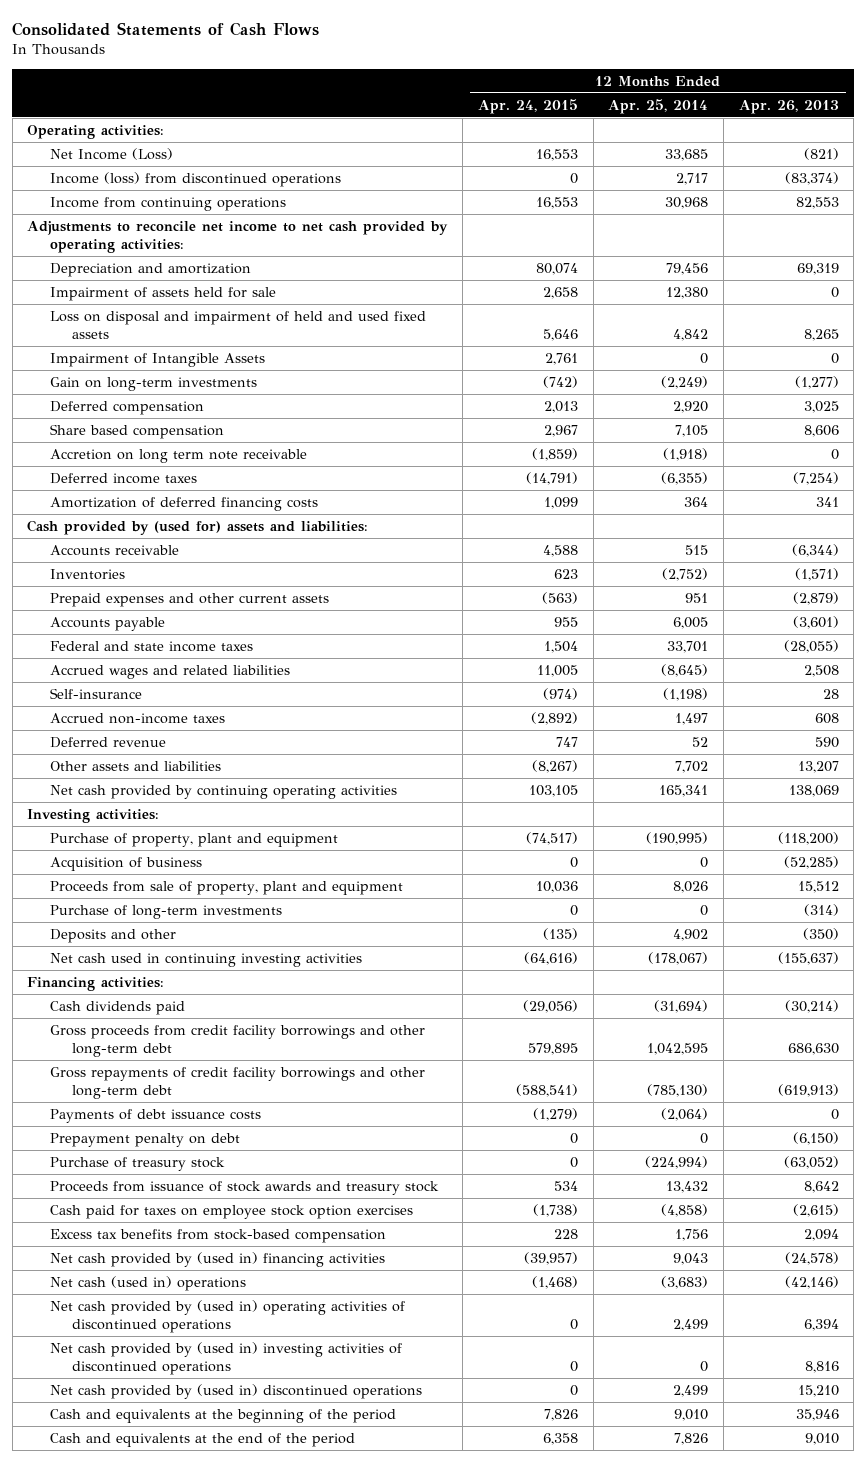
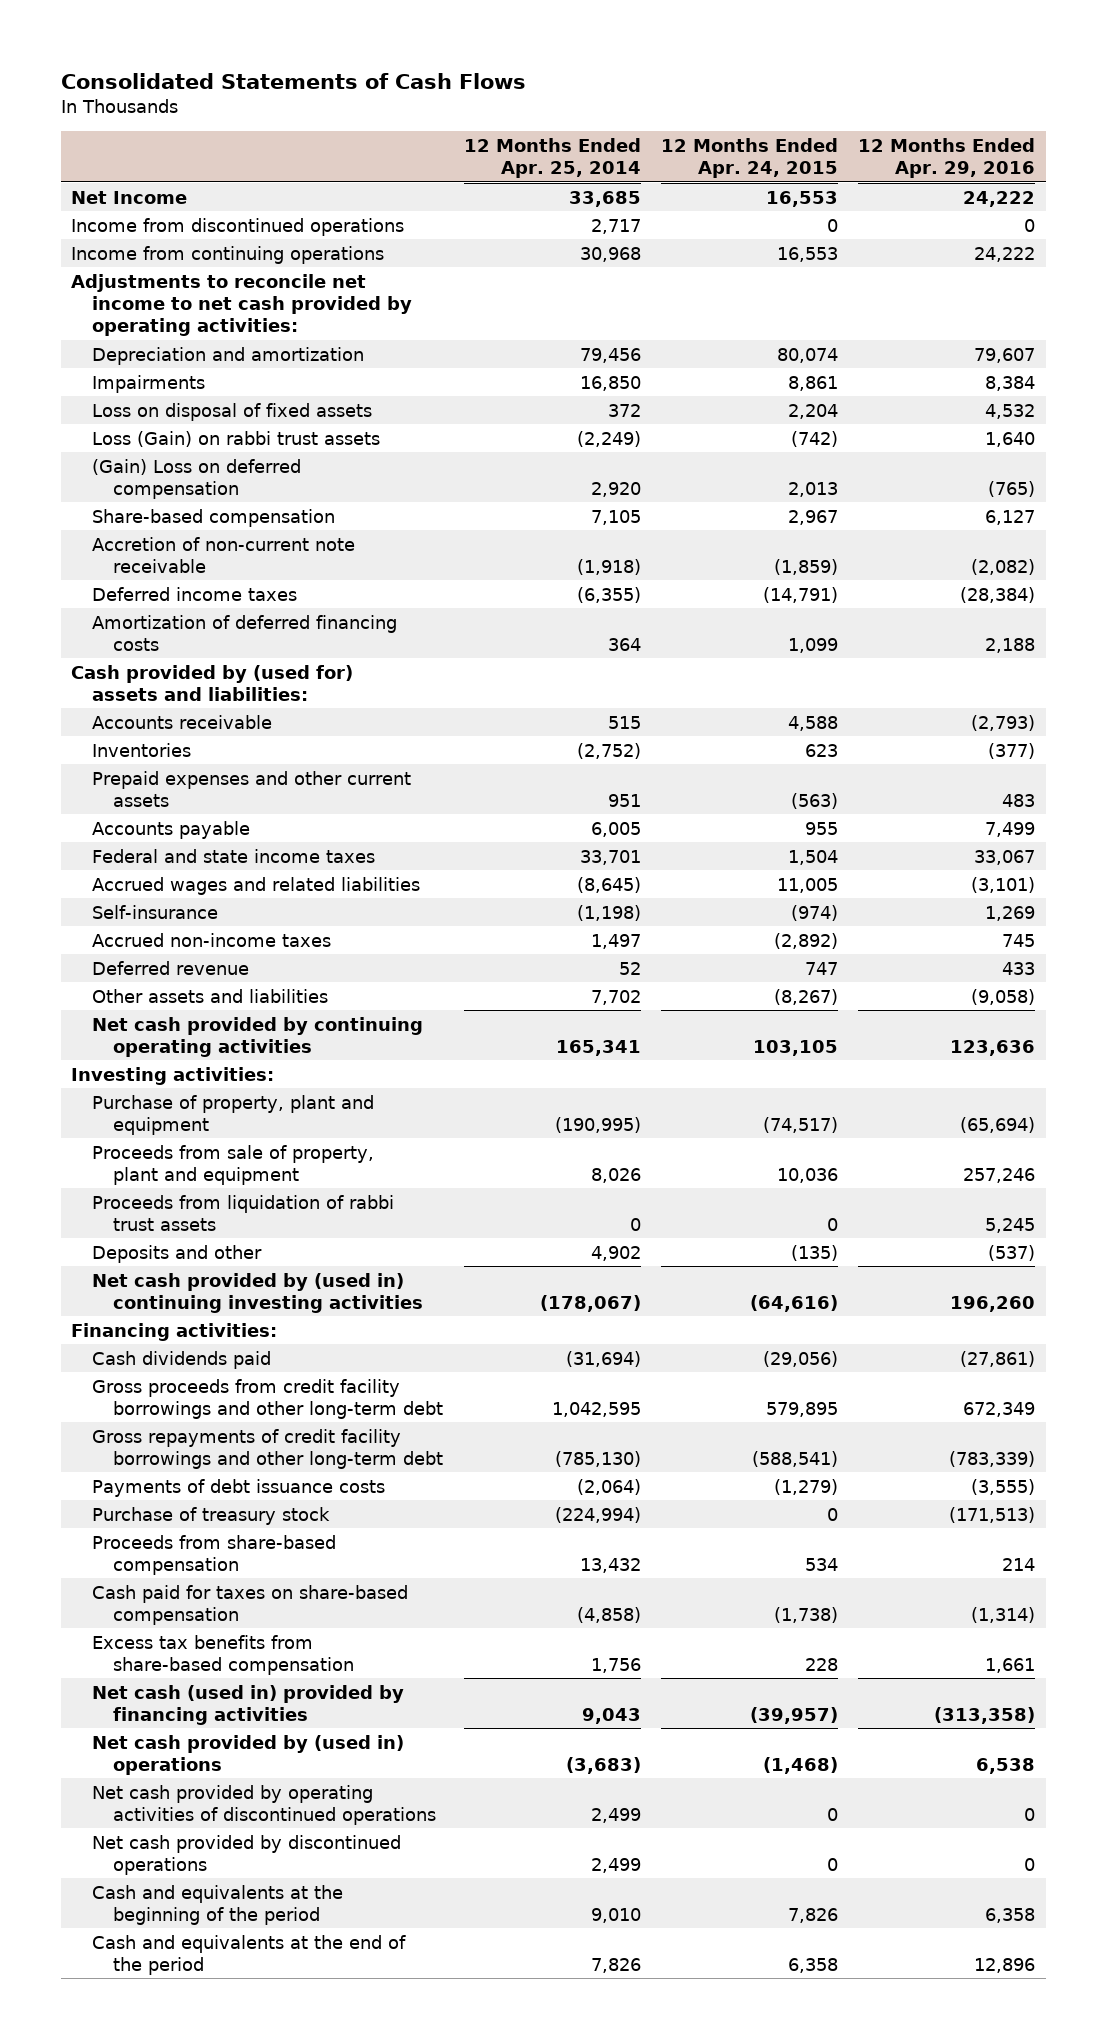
[738,99,839,114] Apr. 26, 2013 -> none
none -> [858,138,1036,179] 12 Months Ended Apr. 29, 2016
[27,124,165,139] Operating activities: -> none
[49,147,173,160] Net Income (Loss) -> [71,190,188,204] Net Income
[49,171,341,187] Income (loss) from discontinued operations -> [71,217,405,236] Income from discontinued operations
[49,286,276,301] Impairment of assets held for sale -> none
[49,352,265,367] Impairment of Intangible Assets -> none
none -> [92,374,206,393] Impairments
[49,310,426,340] Loss on disposal and impairment of held and used fixed assets -> [92,402,373,421] Loss on disposal of fixed assets
[542,329,578,342] 5,646 -> [788,403,839,419] 2,204
[673,329,709,342] 4,842 -> [607,403,641,417] 372
[49,376,257,391] Gain on long-term investments -> [92,430,381,447] Loss (Gain) on rabbi trust assets
[49,400,204,415] Deferred compensation -> [92,458,302,499] (Gain) Loss on deferred compensation
[49,423,224,439] Share based compensation -> [92,508,336,527] Share-based compensation
[49,448,307,463] Accretion on long term note receivable -> [92,536,356,573] Accretion of non-current note receivable
[49,856,202,871] Acquisition of business -> none
[49,904,282,919] Purchase of long-term investments -> none
none -> [92,1194,395,1231] Proceeds from liquidation of rabbi trust assets
[49,952,362,967] Net cash used in continuing investing activities -> [92,1272,424,1313] Net cash provided by (used in) continuing investing activities
[49,1132,240,1147] Prepayment penalty on debt -> none
[49,1341,402,1376] Net cash provided by (used in) investing activities of discontinued operations -> none
[49,1180,439,1195] Proceeds from issuance of stock awards and treasury stock -> [92,1534,337,1575] Proceeds from share-based compensation
[49,1204,413,1219] Cash paid for taxes on employee stock option exercises -> [92,1584,409,1625] Cash paid for taxes on share-based compensation
[49,1228,386,1243] Excess tax benefits from stock-based compensation -> [92,1634,355,1675] Excess tax benefits from share-based compensation
[49,1251,385,1267] Net cash provided by (used in) financing activities -> [92,1684,405,1725] Net cash (used in) provided by financing activities
[49,1275,246,1291] Net cash (used in) operations -> [92,1734,405,1775] Net cash provided by (used in) operations
[49,1299,405,1334] Net cash provided by (used in) operating activities of discontinued operations -> [92,1784,437,1825] Net cash provided by operating activities of discontinued operations
[49,1383,422,1399] Net cash provided by (used in) discontinued operations -> [92,1834,402,1875] Net cash provided by discontinued operations

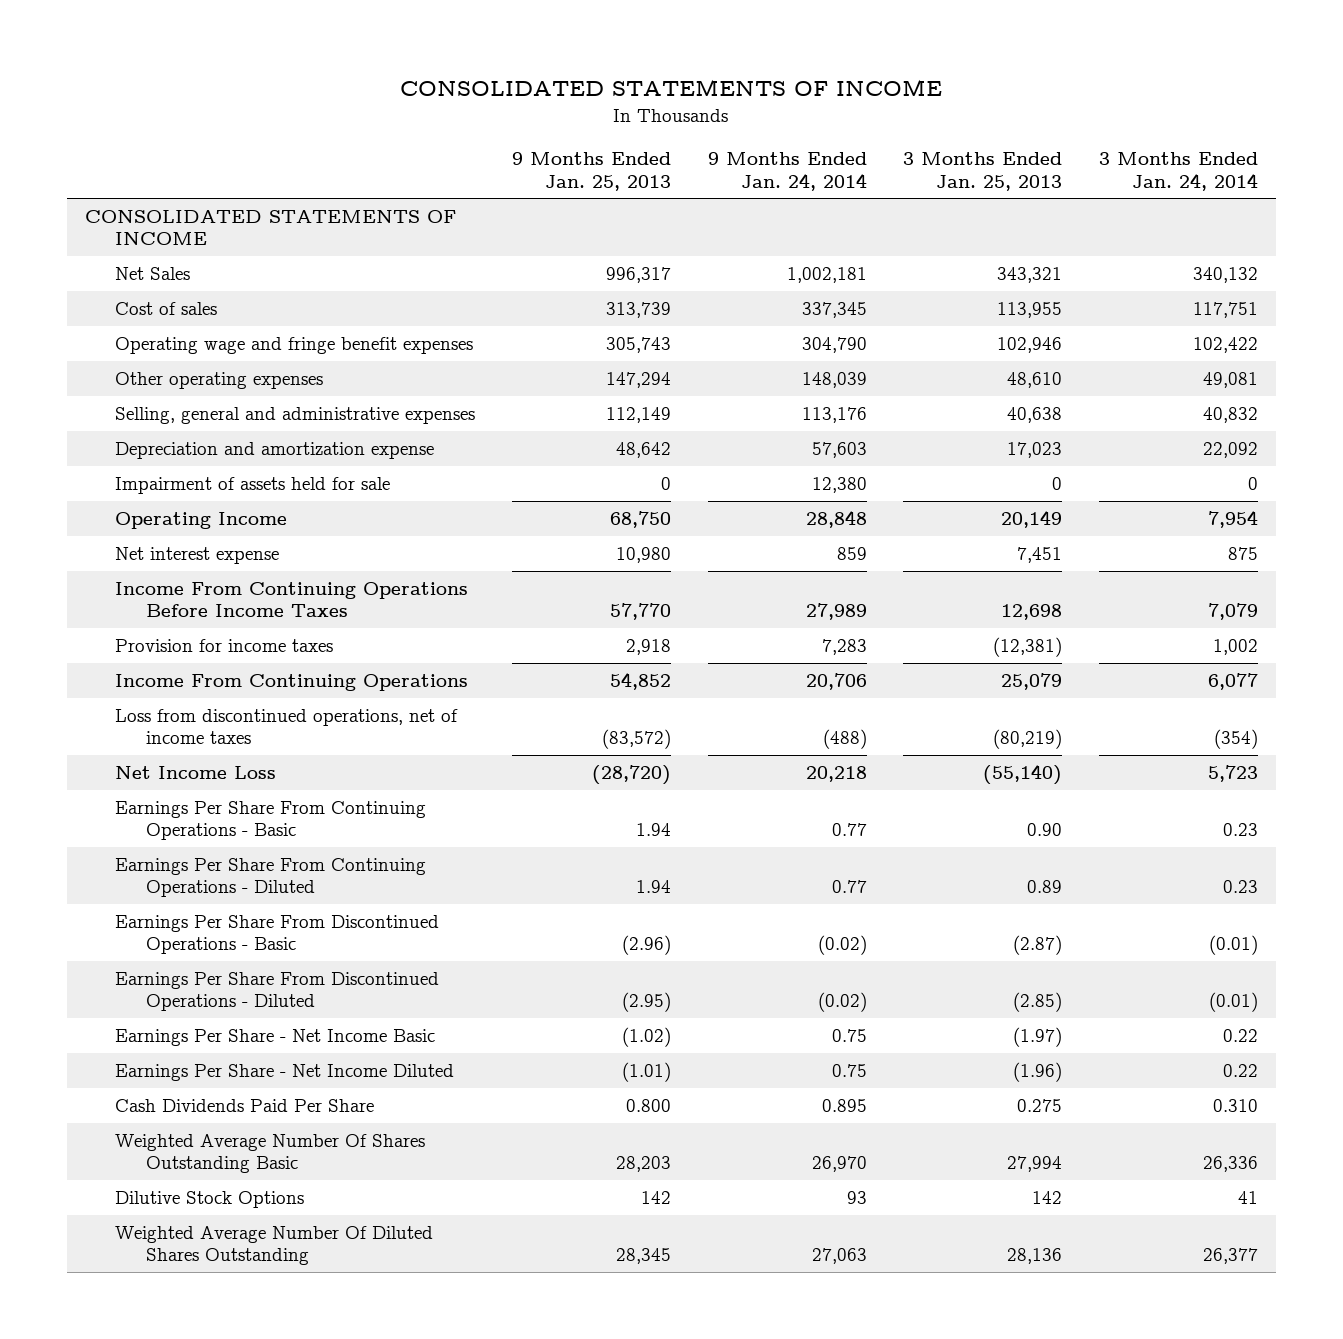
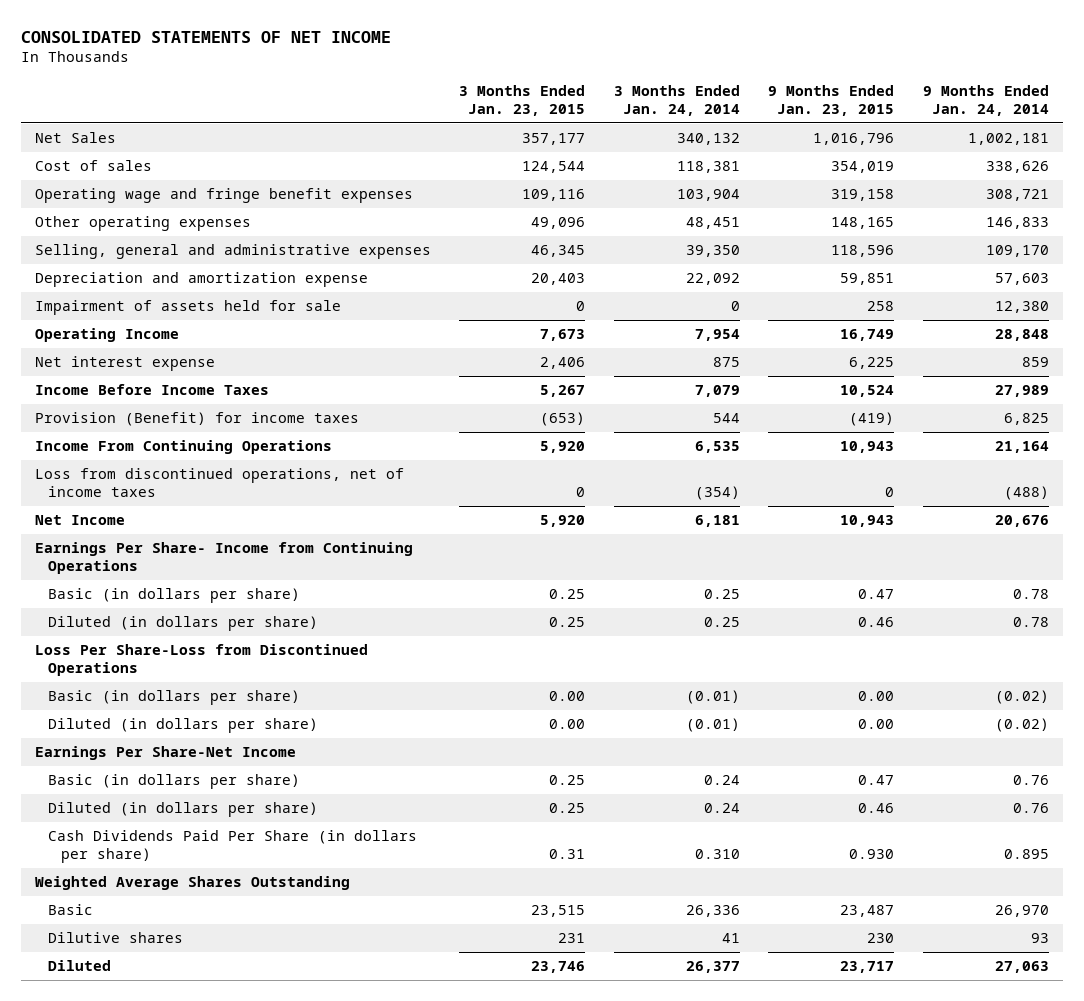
[400,79,943,97] CONSOLIDATED STATEMENTS OF INCOME -> [20,30,391,43] CONSOLIDATED STATEMENTS OF NET INCOME
[512,152,672,191] 9 Months Ended Jan. 25, 2013 -> none
[903,152,1063,191] 3 Months Ended Jan. 25, 2013 -> none
none -> [459,84,586,116] 3 Months Ended Jan. 23, 2015
none -> [768,84,895,116] 9 Months Ended Jan. 23, 2015
[84,209,456,246] CONSOLIDATED STATEMENTS OF INCOME -> none
[801,301,867,318] 337,345 -> [985,161,1049,174] 338,626
[1192,301,1258,318] 117,751 -> [676,161,740,174] 118,381
[801,336,867,353] 304,790 -> [985,189,1049,202] 308,721
[1192,336,1258,353] 102,422 -> [676,189,740,202] 103,904
[801,371,867,388] 148,039 -> [985,217,1049,230] 146,833
[1202,371,1258,388] 49,081 -> [685,217,740,230] 48,451
[801,406,867,423] 113,176 -> [985,245,1049,258] 109,170
[1202,406,1258,423] 40,832 -> [685,245,740,258] 39,350
[115,581,469,618] Income From Continuing Operations Before Income Taxes -> [34,384,269,396] Income Before Income Taxes
[115,638,334,652] Provision for income taxes -> [34,412,359,427] Provision (Benefit) for income taxes
[821,638,867,655] 7,283 -> [1003,413,1049,426] 6,825
[1212,638,1258,655] 1,002 -> [712,413,740,424] 544
[805,672,867,690] 20,706 -> [994,441,1049,454] 21,164
[1207,672,1258,690] 6,077 -> [694,441,740,454] 6,535
[115,765,277,779] Net Income Loss -> [34,515,125,526] Net Income
[805,765,867,782] 20,218 -> [994,515,1049,528] 20,676
[1207,764,1258,782] 5,723 -> [694,515,740,528] 6,181
none -> [34,542,413,575] Earnings Per Share- Income from Continuing Operations
[115,800,427,841] Earnings Per Share From Continuing Operations - Basic -> [48,588,301,604] Basic (in dollars per share)
[831,823,867,837] 0.77 -> [1012,589,1049,600] 0.78
[1222,823,1258,837] 0.23 -> [703,589,740,600] 0.25
[115,857,427,898] Earnings Per Share From Continuing Operations - Diluted -> [48,616,319,632] Diluted (in dollars per share)
[831,880,867,894] 0.77 -> [1012,617,1049,628] 0.78
[1222,880,1258,894] 0.23 -> [703,617,740,628] 0.25
none -> [34,644,368,677] Loss Per Share-Loss from Discontinued Operations
[115,914,440,955] Earnings Per Share From Discontinued Operations - Basic -> [48,690,301,706] Basic (in dollars per share)
[115,971,440,1012] Earnings Per Share From Discontinued Operations - Diluted -> [48,718,319,734] Diluted (in dollars per share)
none -> [34,746,296,761] Earnings Per Share-Net Income
[115,1028,436,1046] Earnings Per Share - Net Income Basic -> [48,774,301,790] Basic (in dollars per share)
[831,1028,867,1042] 0.75 -> [1012,775,1049,786] 0.76
[1222,1028,1258,1042] 0.22 -> [703,775,740,786] 0.24
[115,1063,455,1081] Earnings Per Share - Net Income Diluted -> [48,802,319,818] Diluted (in dollars per share)
[831,1063,867,1077] 0.75 -> [1012,803,1049,814] 0.76
[1222,1063,1258,1077] 0.22 -> [703,803,740,814] 0.24
[115,1098,375,1112] Cash Dividends Paid Per Share -> [48,830,418,864] Cash Dividends Paid Per Share (in dollars per share)
none -> [34,876,350,891] Weighted Average Shares Outstanding
[115,1133,426,1174] Weighted Average Number Of Shares Outstanding Basic -> [48,904,94,916] Basic
[115,1190,305,1208] Dilutive Stock Options -> [48,932,184,944] Dilutive shares
[115,1225,434,1266] Weighted Average Number Of Diluted Shares Outstanding -> [48,960,112,972] Diluted

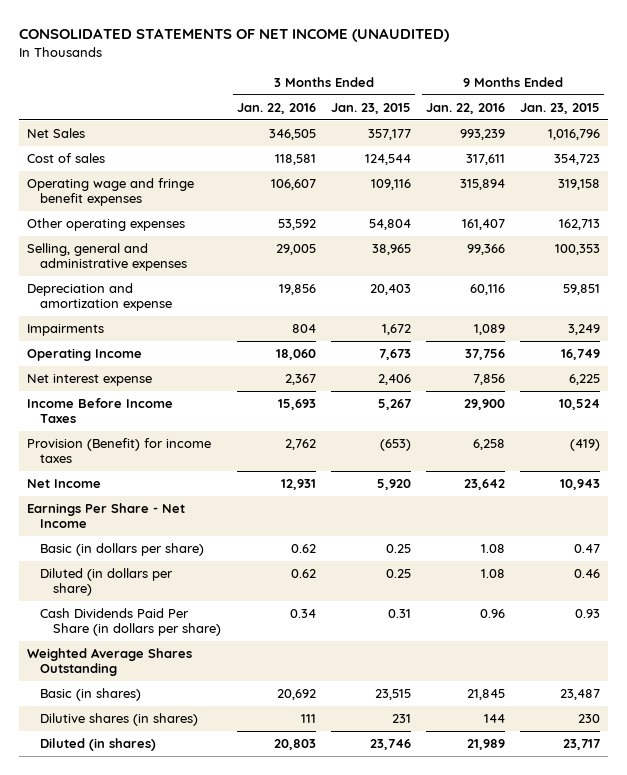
[20,30,391,43] CONSOLIDATED STATEMENTS OF NET INCOME -> [19,28,450,43] CONSOLIDATED STATEMENTS OF NET INCOME (UNAUDITED)
[613,84,740,116] 3 Months Ended Jan. 24, 2014 -> none
[922,84,1049,116] 9 Months Ended Jan. 24, 2014 -> none
none -> [236,102,316,114] Jan. 22, 2016
none -> [426,102,506,114] Jan. 22, 2016
[831,161,895,174] 354,019 -> [554,154,601,166] 354,723
[531,217,586,230] 49,096 -> [368,219,411,231] 54,804
[831,217,895,230] 148,165 -> [559,219,601,231] 162,713
[531,245,586,258] 46,345 -> [371,244,411,256] 38,965
[831,245,895,258] 118,596 -> [555,244,601,256] 100,353
[34,300,341,316] Impairment of assets held for sale -> none
none -> [26,324,104,337] Impairments
[34,440,332,455] Income From Continuing Operations -> none
[34,468,404,498] Loss from discontinued operations, net of income taxes -> none
[48,588,301,604] Basic (in dollars per share) -> none
[48,616,319,632] Diluted (in dollars per share) -> none
[34,644,368,677] Loss Per Share-Loss from Discontinued Operations -> none
[48,690,301,706] Basic (in dollars per share) -> none
[48,718,319,734] Diluted (in dollars per share) -> none
[34,746,296,761] Earnings Per Share-Net Income -> none
[34,542,413,575] Earnings Per Share- Income from Continuing Operations -> [26,503,185,529] Earnings Per Share - Net Income
[849,849,895,860] 0.930 -> [575,609,601,619] 0.93
[48,904,94,916] Basic -> [40,688,142,702] Basic (in shares)
[48,932,184,944] Dilutive shares -> [40,713,199,727] Dilutive shares (in shares)
[48,960,112,972] Diluted -> [40,738,157,752] Diluted (in shares)

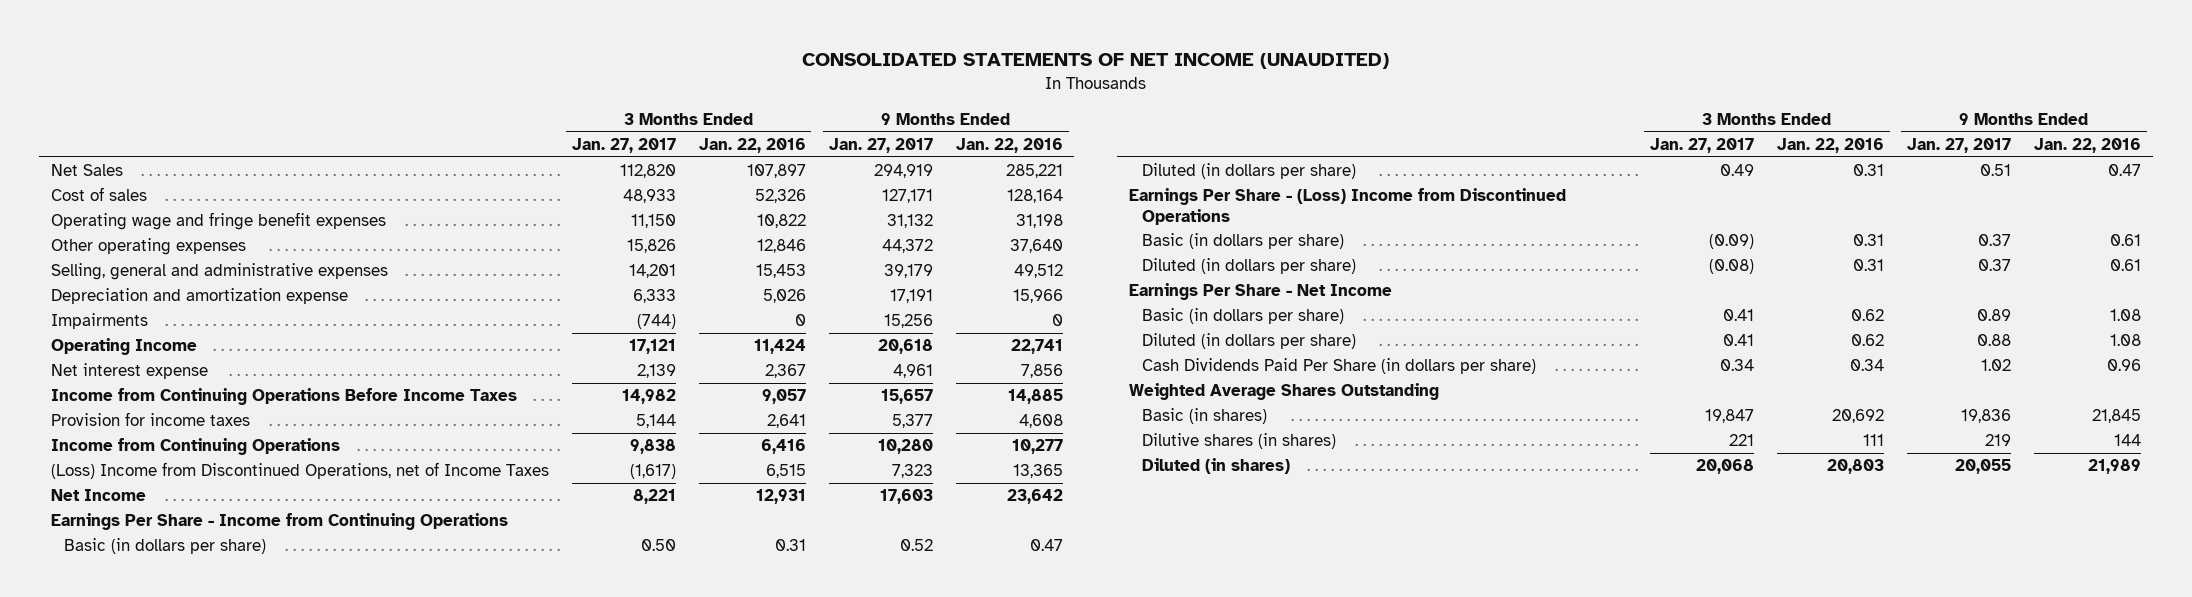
[330,102,411,114] Jan. 23, 2015 -> none
[520,102,601,114] Jan. 23, 2015 -> none
none -> [571,137,676,153] Jan. 27, 2017
none -> [828,137,933,153] Jan. 27, 2017
[268,129,316,141] 346,505 -> [746,164,806,179] 107,897
[460,129,506,141] 993,239 -> [1005,164,1063,179] 285,221
[274,154,316,166] 118,581 -> [754,189,806,204] 52,326
[466,154,506,166] 317,611 -> [1006,189,1063,204] 128,164
[270,179,316,191] 106,607 -> [756,214,806,229] 10,822
[460,179,506,191] 315,894 -> [1015,214,1063,229] 31,198
[277,219,316,231] 53,592 -> [756,239,806,254] 12,846
[462,219,506,231] 161,407 -> [1009,239,1063,254] 37,640
[275,244,316,256] 29,005 -> [755,264,806,279] 15,453
[467,244,506,256] 99,366 -> [1013,264,1063,279] 49,512
[278,284,316,296] 19,856 -> [762,289,806,304] 5,026
[470,284,506,296] 60,116 -> [1012,289,1063,304] 15,966
[291,324,316,334] 804 -> [794,314,806,327] 0
[474,324,506,336] 1,089 -> [1051,314,1063,327] 0
[275,349,316,361] 18,060 -> [753,339,806,355] 11,424
[465,349,506,361] 37,756 -> [1010,339,1063,355] 22,741
[26,398,173,424] Income Before Income Taxes -> [50,388,517,406] Income from Continuing Operations Before Income Taxes
[277,399,316,411] 15,693 -> [761,389,806,405] 9,057
[464,399,506,411] 29,900 -> [1007,389,1063,405] 14,885
[26,438,211,464] Provision (Benefit) for income taxes -> [50,412,250,427] Provision for income taxes
[284,439,316,451] 2,762 -> [766,414,806,429] 2,641
[473,439,506,451] 6,258 -> [1018,414,1063,429] 4,608
none -> [50,438,340,456] Income from Continuing Operations
none -> [50,462,549,480] (Loss) Income from Discontinued Operations, net of Income Taxes
none -> [50,513,508,531] Earnings Per Share - Income from Continuing Operations
none -> [63,538,266,555] Basic (in dollars per share)
none -> [1142,163,1357,180] Diluted (in dollars per share)
none -> [1128,188,1566,225] Earnings Per Share - (Loss) Income from Discontinued Operations
none -> [1142,233,1345,250] Basic (in dollars per share)
none -> [1142,258,1357,275] Diluted (in dollars per share)

